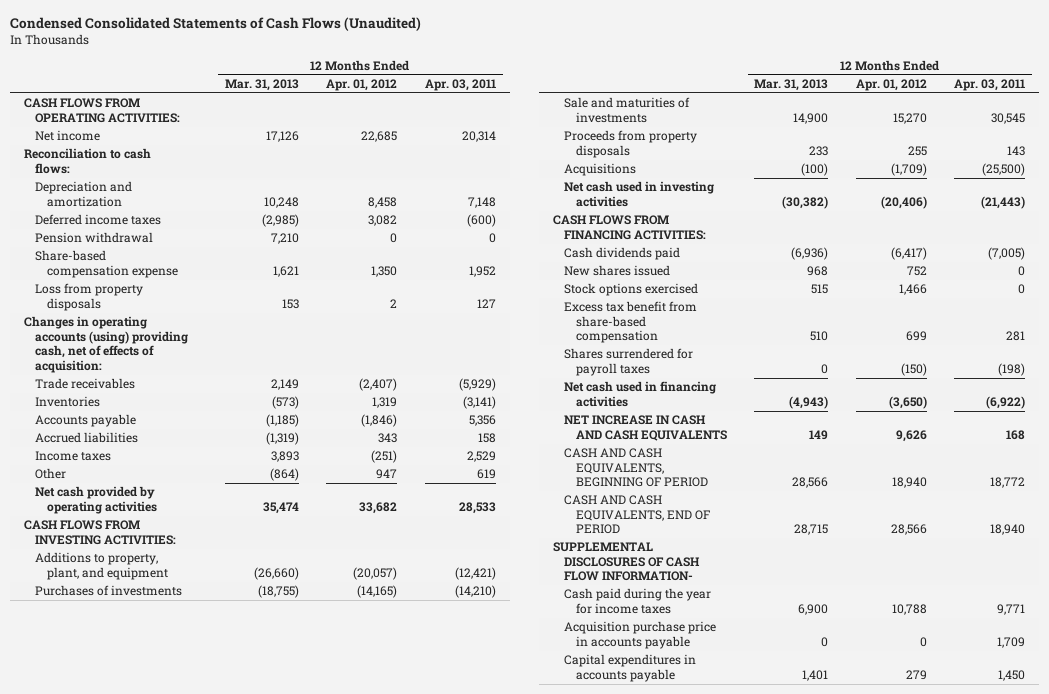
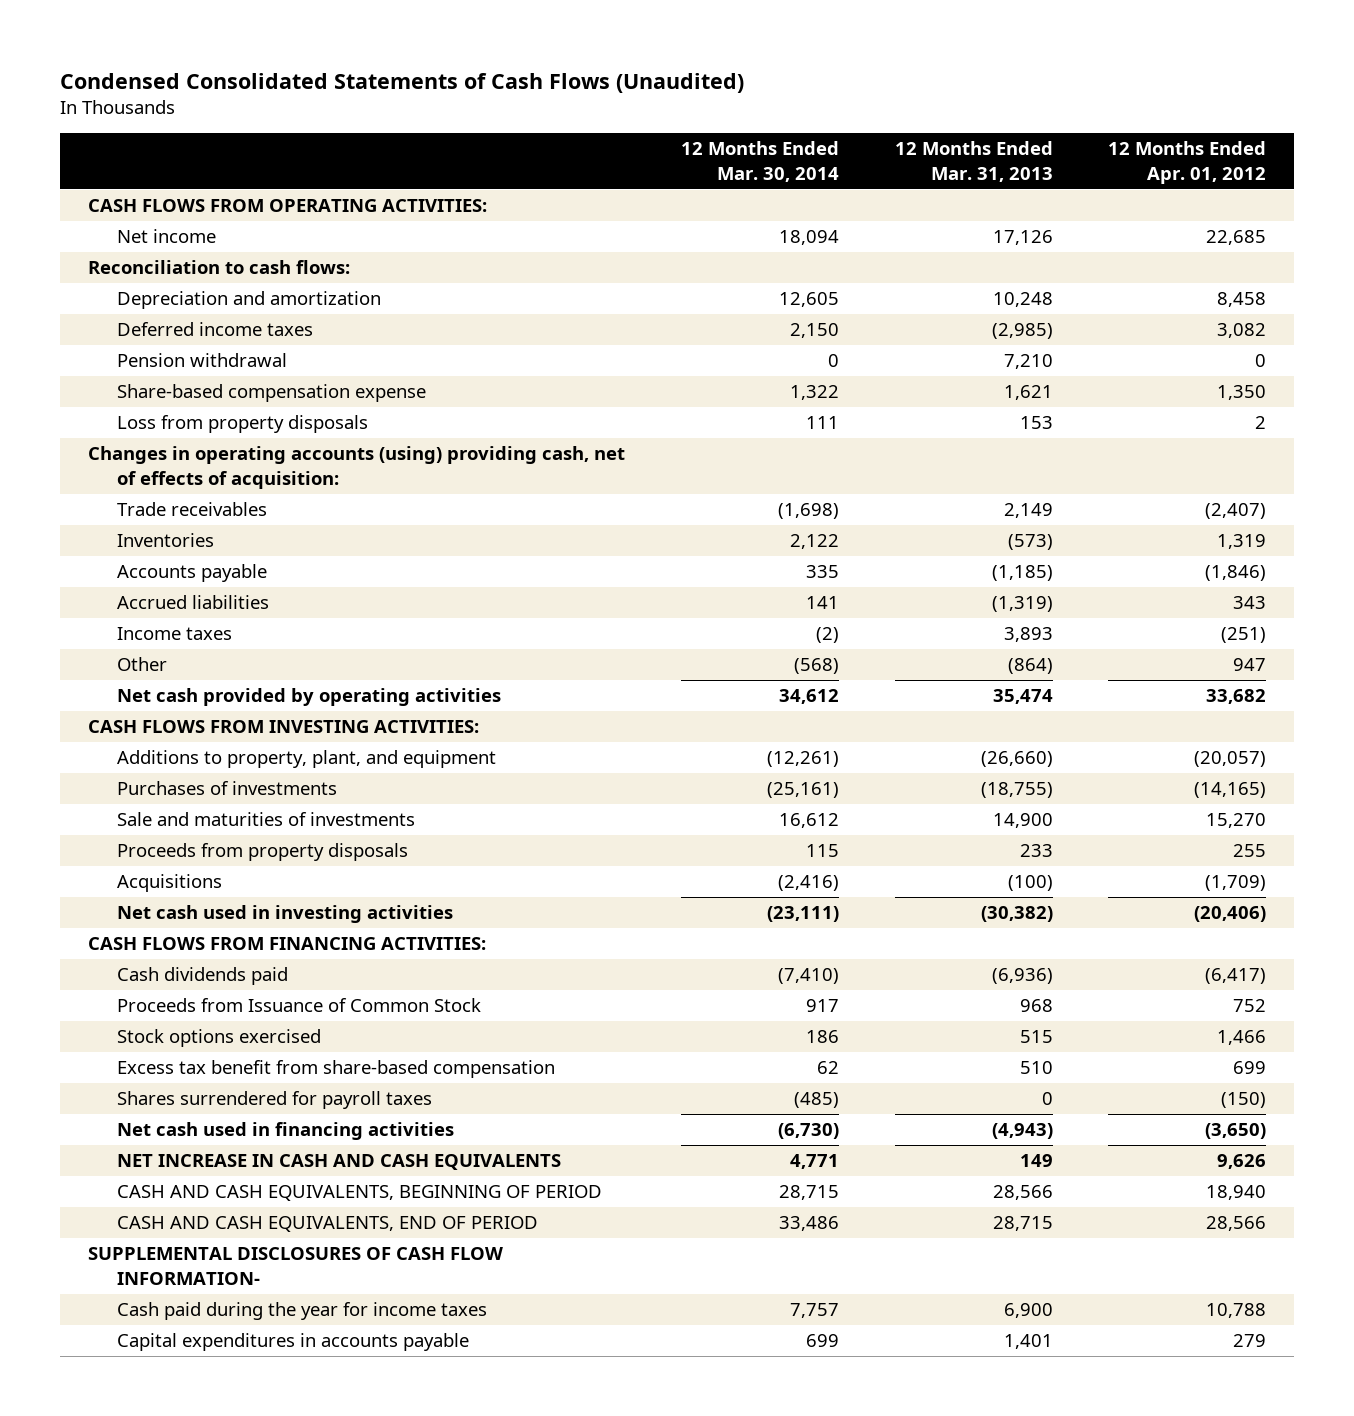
[424,78,496,91] Apr. 03, 2011 -> none
none -> [680,141,839,182] 12 Months Ended Mar. 30, 2014
[564,265,671,277] New shares issued -> [116,998,481,1013] Proceeds from Issuance of Common Stock
[564,621,717,649] Acquisition purchase price in accounts payable -> none

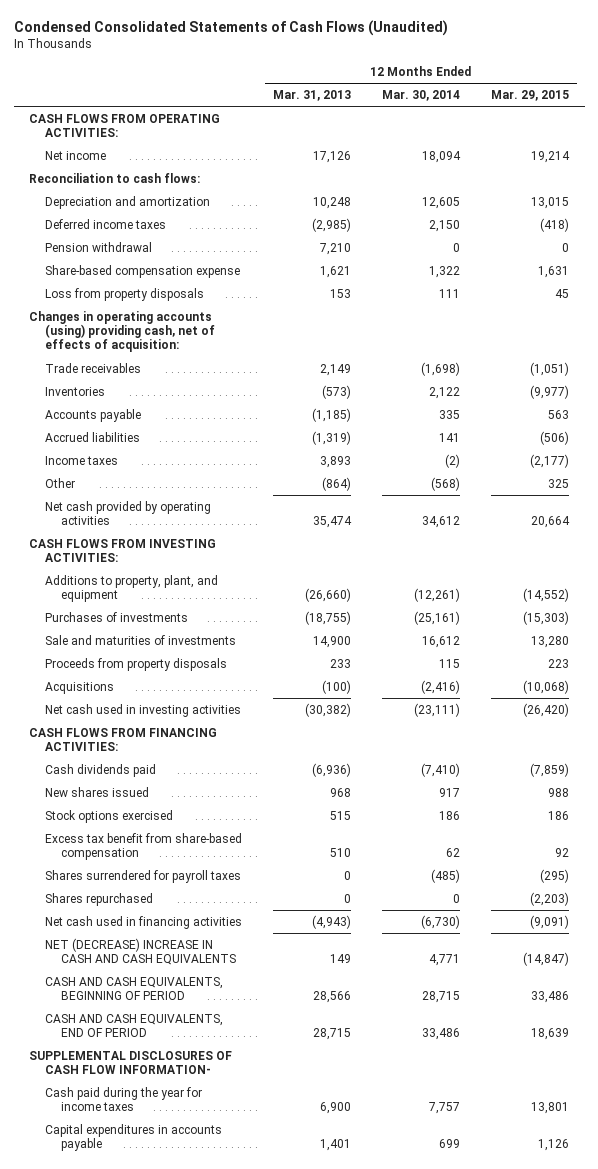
[1108,141,1267,184] 12 Months Ended Apr. 01, 2012 -> none
none -> [491,90,570,102] Mar. 29, 2015
[116,998,481,1013] Proceeds from Issuance of Common Stock -> [45,786,150,797] New shares issued
none -> [45,892,154,906] Shares repurchased
[116,1154,561,1171] NET INCREASE IN CASH AND CASH EQUIVALENTS -> [45,937,236,966] NET (DECREASE) INCREASE IN CASH AND CASH EQUIVALENTS

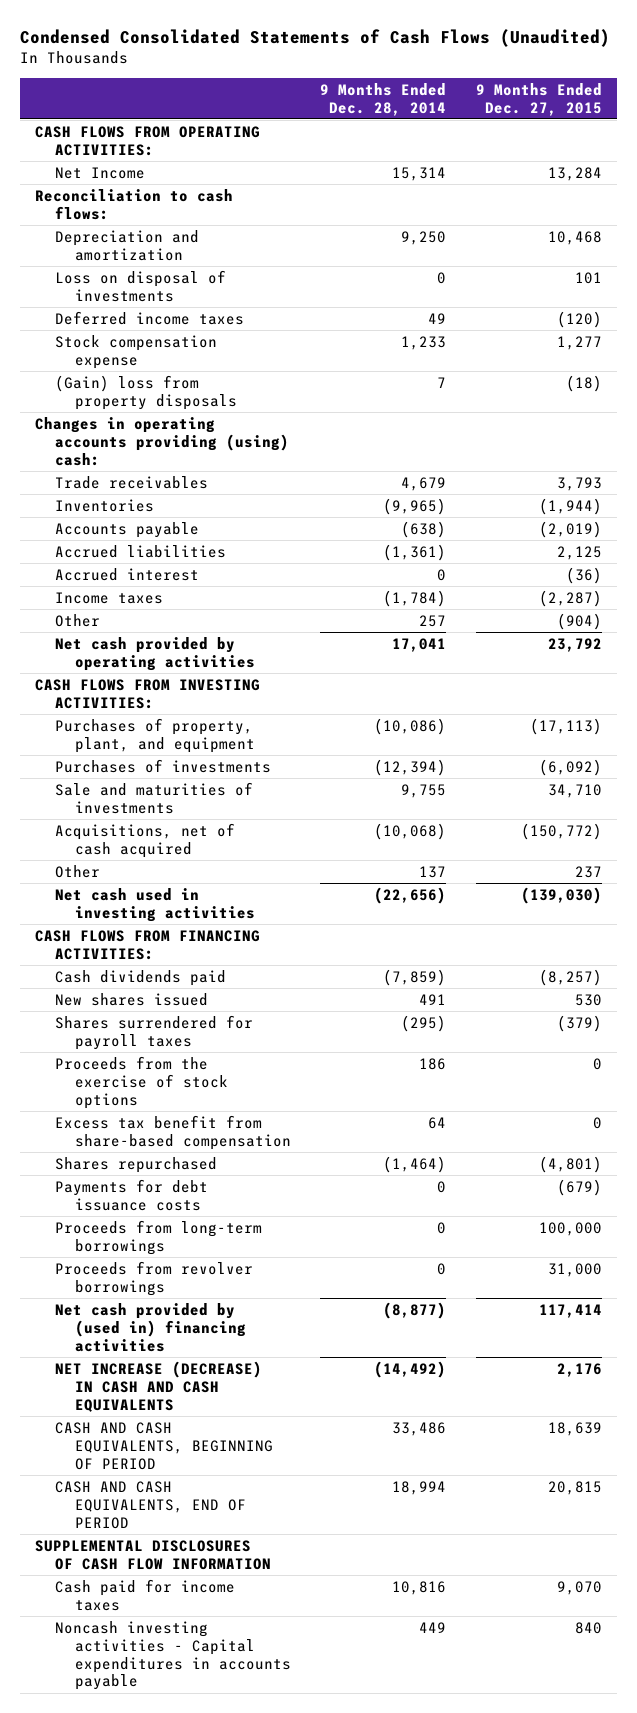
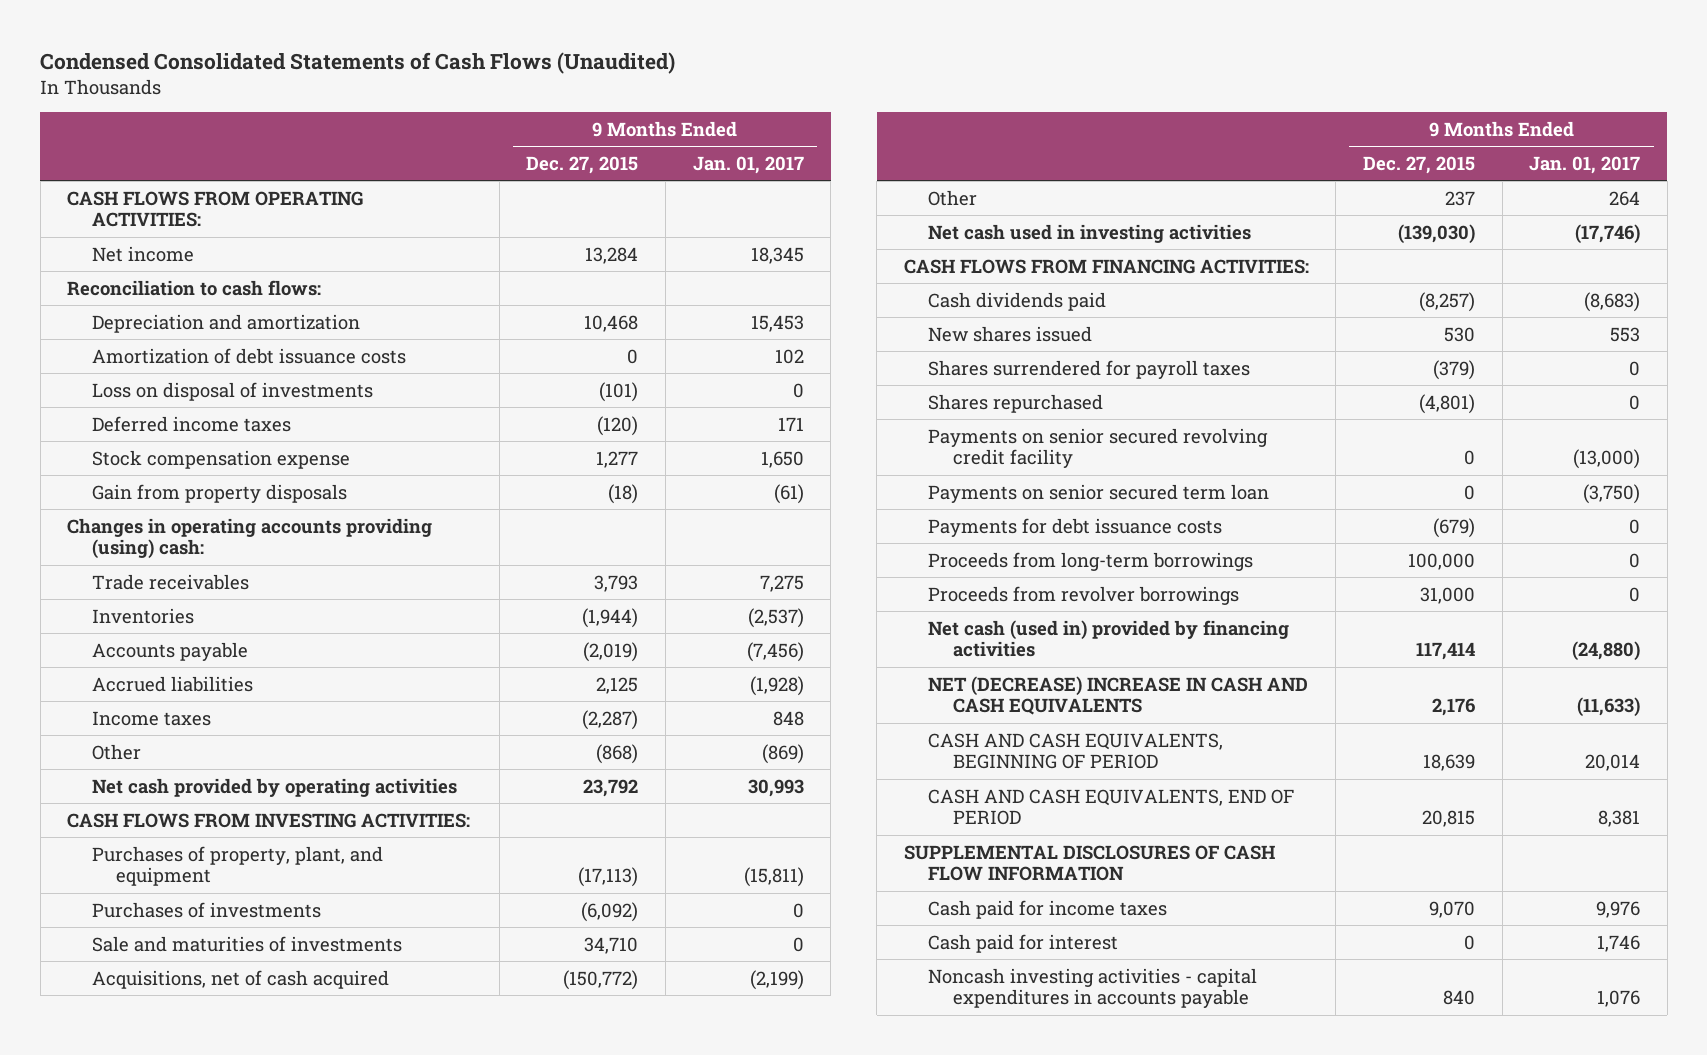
[320,82,447,116] 9 Months Ended Dec. 28, 2014 -> none
none -> [692,155,804,174] Jan. 01, 2017
[54,166,145,179] Net Income -> [91,245,194,262] Net income
none -> [91,347,406,364] Amortization of debt issuance costs
[575,271,603,284] 101 -> [599,381,639,402] (101)
[54,374,237,410] (Gain) loss from property disposals -> [91,483,347,503] Gain from property disposals
[54,567,199,581] Accrued interest -> none
[557,612,603,630] (904) -> [596,743,639,764] (868)
[54,1055,228,1109] Proceeds from the exercise of stock options -> none
[54,1114,291,1150] Excess tax benefit from share-based compensation -> none
none -> [928,427,1269,469] Payments on senior secured revolving credit facility
none -> [928,483,1270,503] Payments on senior secured term loan
[54,1302,246,1352] Net cash provided by (used in) financing activities -> [928,619,1290,658] Net cash (used in) provided by financing activities
[54,1360,262,1412] NET INCREASE (DECREASE) IN CASH AND CASH EQUIVALENTS -> [928,675,1309,716] NET (DECREASE) INCREASE IN CASH AND CASH EQUIVALENTS
none -> [928,933,1119,953] Cash paid for interest
[54,1620,291,1691] Noncash investing activities - Capital expenditures in accounts payable -> [928,967,1258,1009] Noncash investing activities - capital expenditures in accounts payable

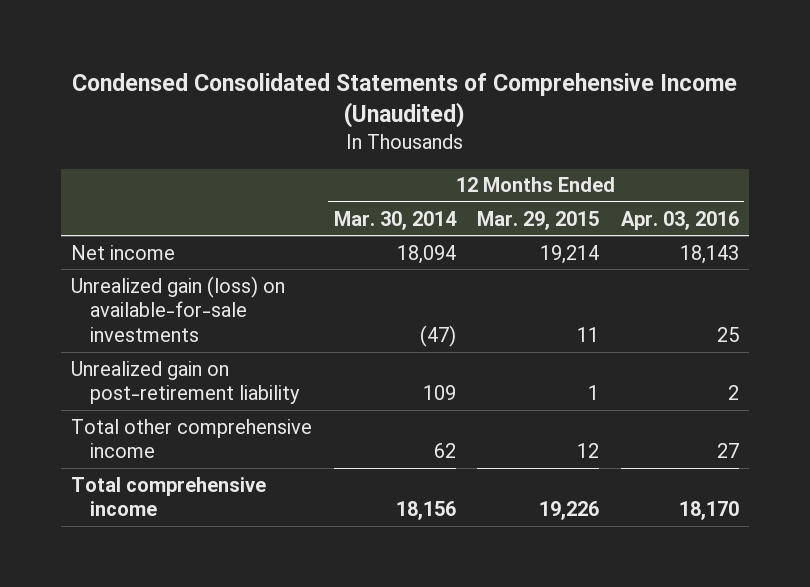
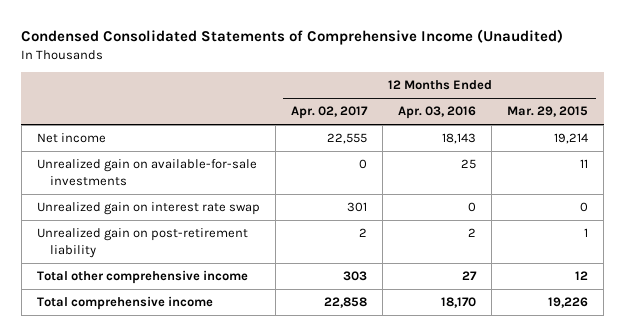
[333,210,457,230] Mar. 30, 2014 -> none
none -> [290,106,368,120] Apr. 02, 2017
[71,275,286,343] Unrealized gain (loss) on available-for-sale investments -> [36,159,257,186] Unrealized gain on available-for-sale investments
none -> [36,202,260,216] Unrealized gain on interest rate swap

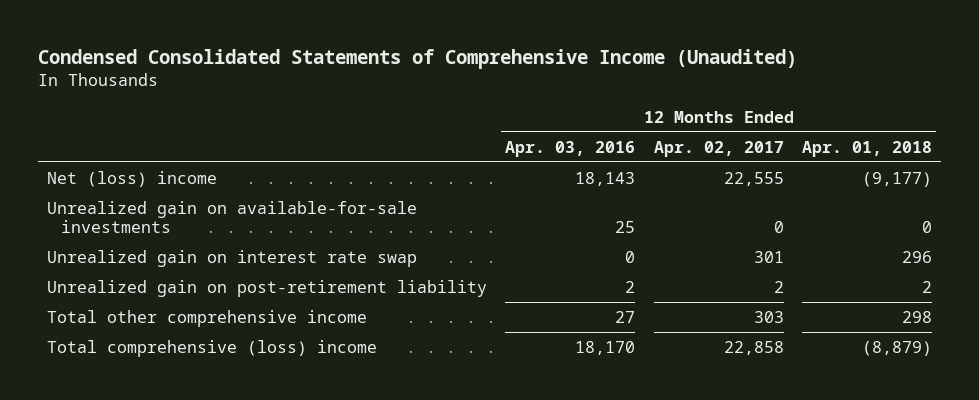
[507,106,589,118] Mar. 29, 2015 -> none
none -> [801,140,932,157] Apr. 01, 2018
[36,133,106,144] Net income -> [47,170,218,187] Net (loss) income
[36,296,213,311] Total comprehensive income -> [47,339,378,357] Total comprehensive (loss) income

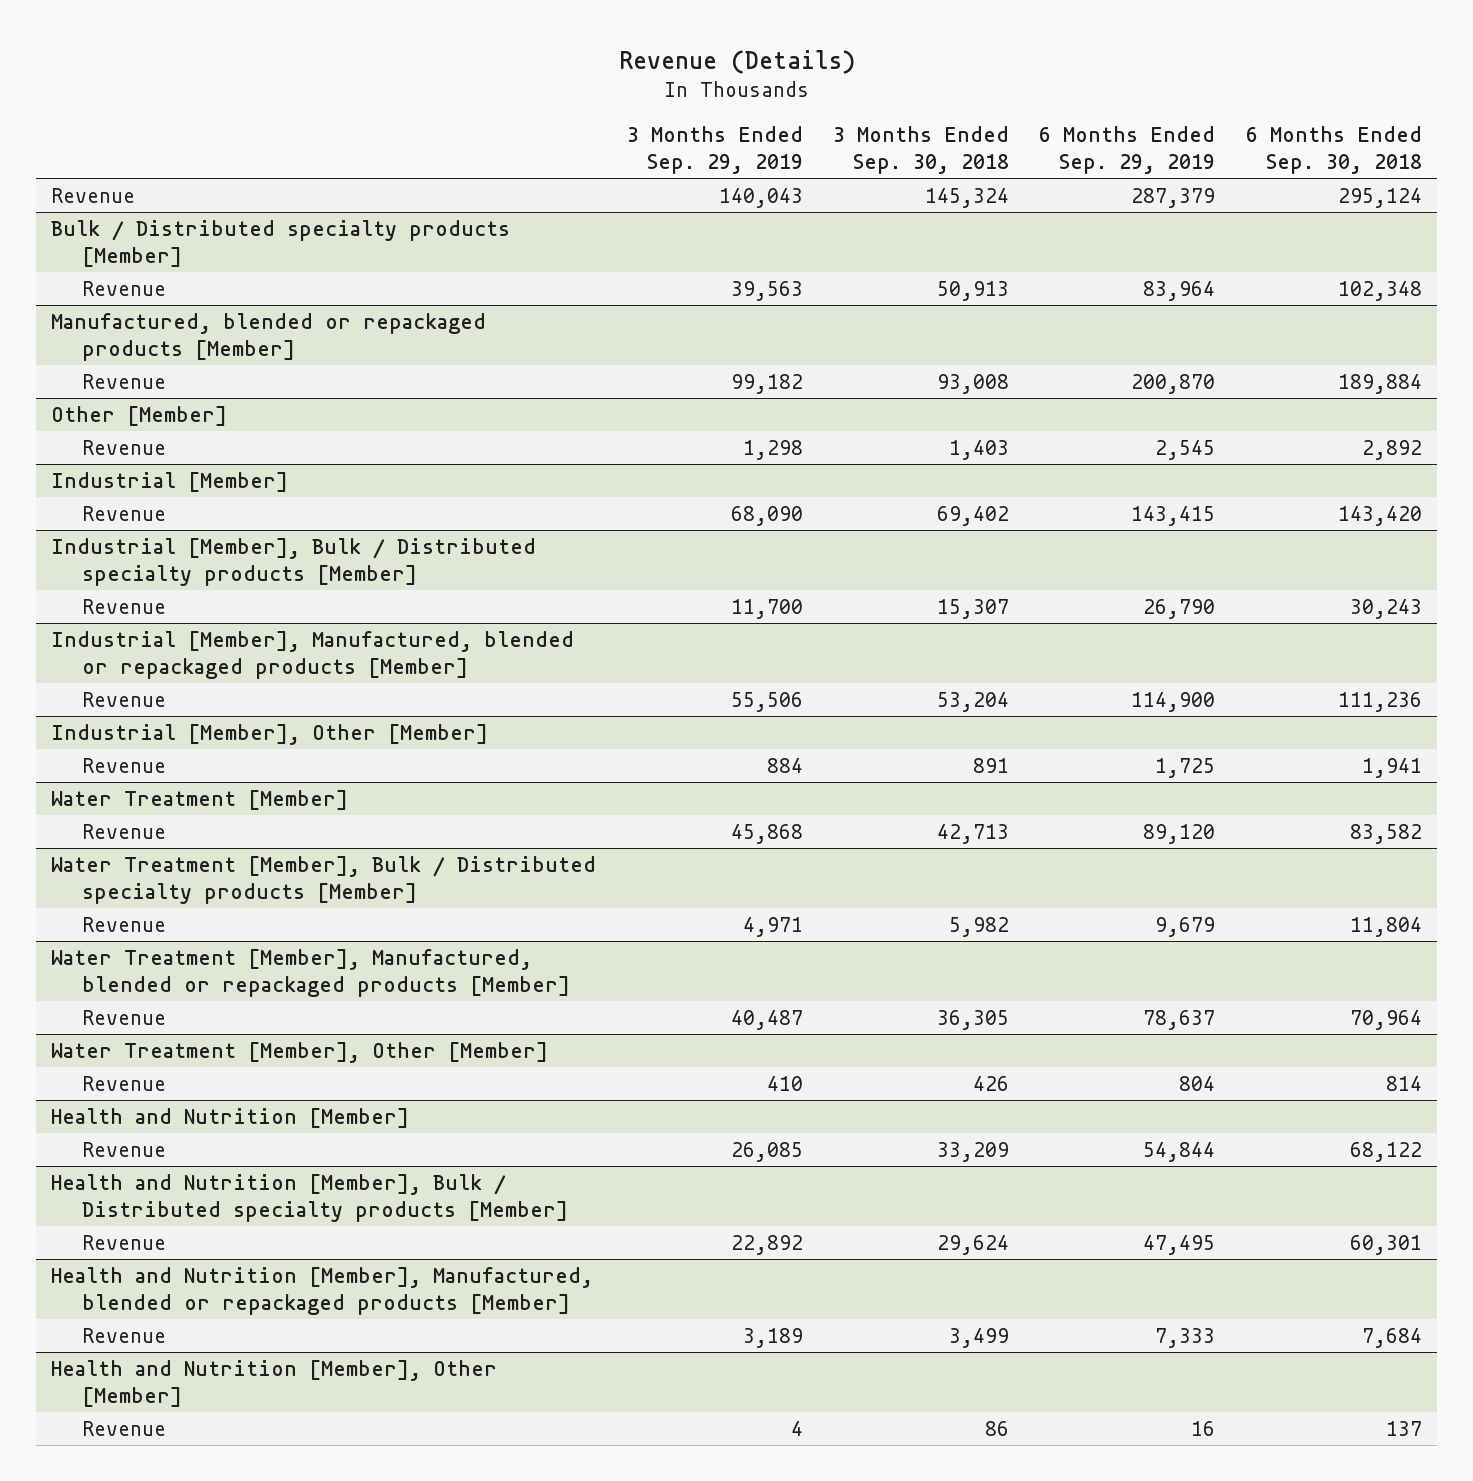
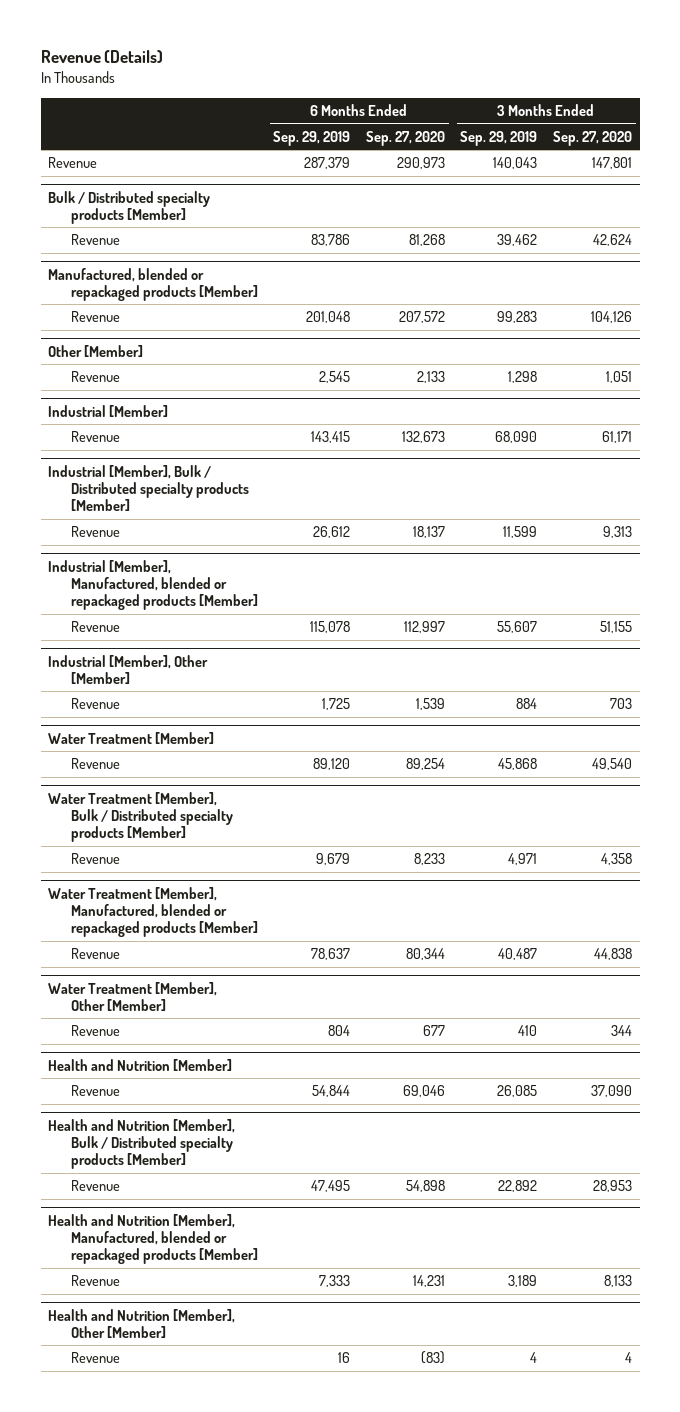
[833,126,1010,175] 3 Months Ended Sep. 30, 2018 -> none
[1245,126,1422,175] 6 Months Ended Sep. 30, 2018 -> none
none -> [365,130,445,146] Sep. 27, 2020
none -> [552,130,632,146] Sep. 27, 2020
[730,280,803,301] 39,563 -> [497,234,538,247] 39,462
[1143,280,1216,301] 83,964 -> [311,234,351,247] 83,786
[730,373,803,394] 99,182 -> [497,311,538,324] 99,283
[1131,373,1216,394] 200,870 -> [306,311,351,324] 201,048
[730,598,803,619] 11,700 -> [503,526,538,539] 11,599
[1143,598,1216,619] 26,790 -> [313,526,351,539] 26,612
[730,691,803,712] 55,506 -> [497,621,538,634] 55,607
[1131,691,1216,712] 114,900 -> [310,621,351,634] 115,078

